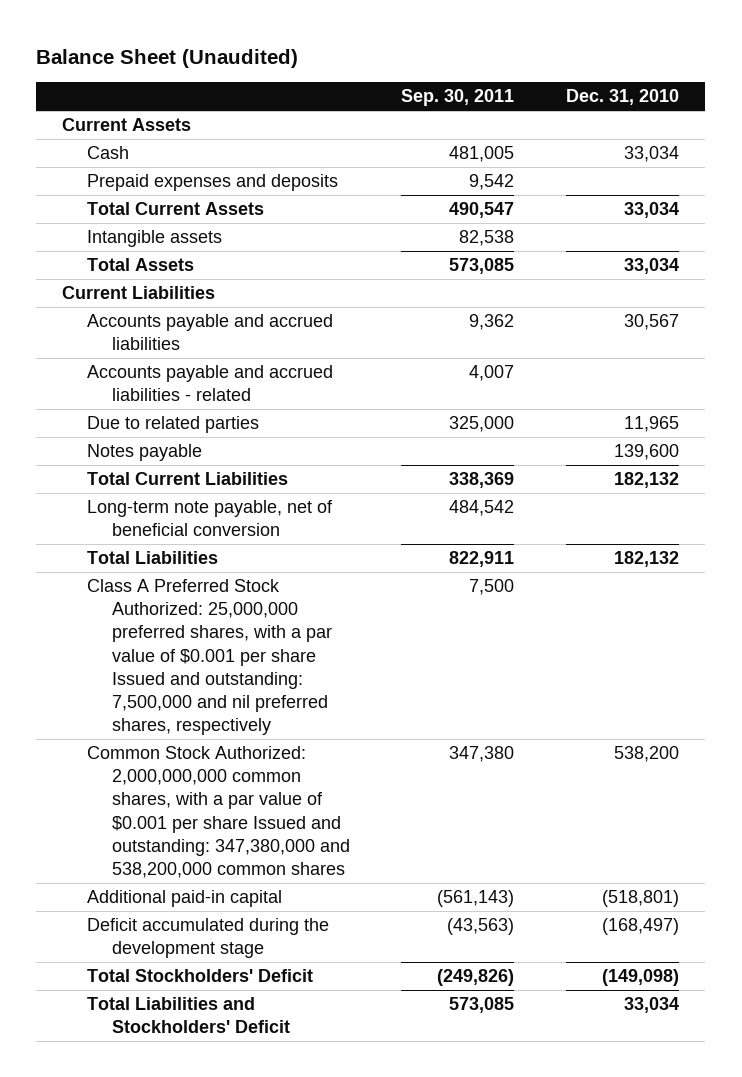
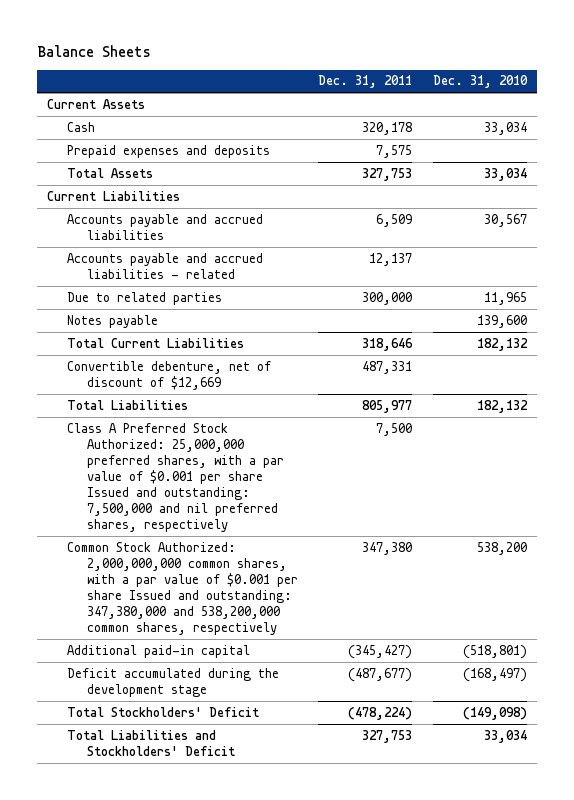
[36,49,299,69] Balance Sheet (Unaudited) -> [36,44,151,57] Balance Sheets
[401,89,515,107] Sep. 30, 2011 -> none
none -> [318,75,413,89] Dec. 31, 2011
[86,202,264,216] Total Current Assets -> none
[86,230,222,248] Intangible assets -> none
[86,500,333,537] Long-term note payable, net of beneficial conversion -> none
none -> [66,360,271,390] Convertible debenture, net of discount of $12,669
[86,746,350,878] Common Stock Authorized: 2,000,000,000 common shares, with a par value of $0.001 per share Issued and outstanding: 347,380,000 and 538,200,000 common shares -> [66,541,298,635] Common Stock Authorized: 2,000,000,000 common shares, with a par value of $0.001 per share Issued and outstanding: 347,380,000 and 538,200,000 common shares, respectively

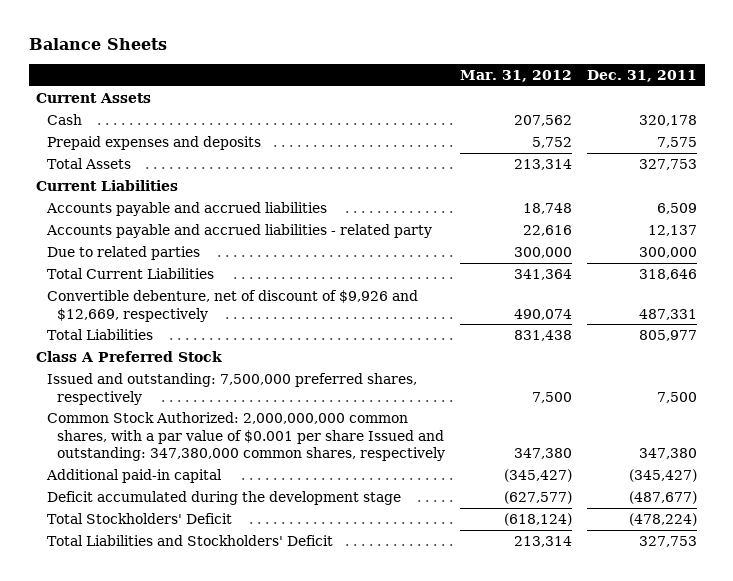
[432,75,528,89] Dec. 31, 2010 -> none
none -> [460,69,573,82] Mar. 31, 2012
[66,252,263,279] Accounts payable and accrued liabilities - related -> [45,223,432,238] Accounts payable and accrued liabilities - related party
[66,314,158,328] Notes payable -> none
[66,360,271,390] Convertible debenture, net of discount of $12,669 -> [46,289,418,322] Convertible debenture, net of discount of $9,926 and $12,669, respectively
[66,422,284,532] Class A Preferred Stock Authorized: 25,000,000 preferred shares, with a par value of $0.001 per share Issued and outstanding: 7,500,000 and nil preferred shares, respectively -> none
none -> [36,350,223,362] Class A Preferred Stock
none -> [46,372,417,405] Issued and outstanding: 7,500,000 preferred shares, respectively
[66,541,298,635] Common Stock Authorized: 2,000,000,000 common shares, with a par value of $0.001 per share Issued and outstanding: 347,380,000 and 538,200,000 common shares, respectively -> [46,411,446,462] Common Stock Authorized: 2,000,000,000 common shares, with a par value of $0.001 per share Issued and outstanding: 347,380,000 common shares, respectively

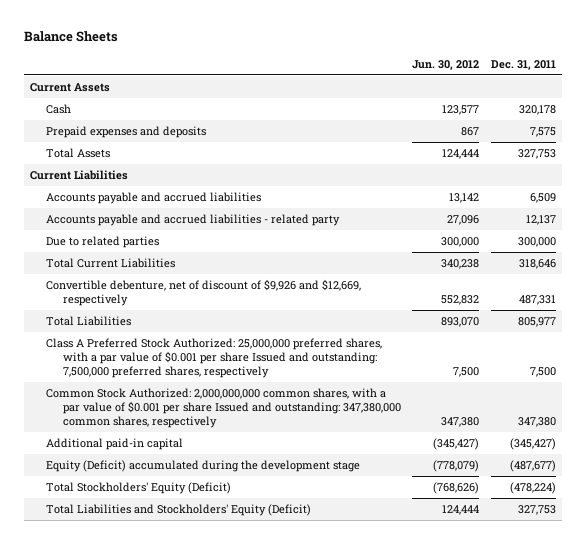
[460,69,573,82] Mar. 31, 2012 -> none
none -> [412,59,480,70] Jun. 30, 2012
[36,350,223,362] Class A Preferred Stock -> none
[46,372,417,405] Issued and outstanding: 7,500,000 preferred shares, respectively -> none
none -> [46,338,383,379] Class A Preferred Stock Authorized: 25,000,000 preferred shares, with a par value of $0.001 per share Issued and outstanding: 7,500,000 preferred shares, respectively
[46,490,401,505] Deficit accumulated during the development stage -> [46,460,361,473] Equity (Deficit) accumulated during the development stage
[46,512,232,524] Total Stockholders' Deficit -> [46,482,232,495] Total Stockholders' Equity (Deficit)
[46,534,333,546] Total Liabilities and Stockholders' Deficit -> [46,504,312,517] Total Liabilities and Stockholders' Equity (Deficit)

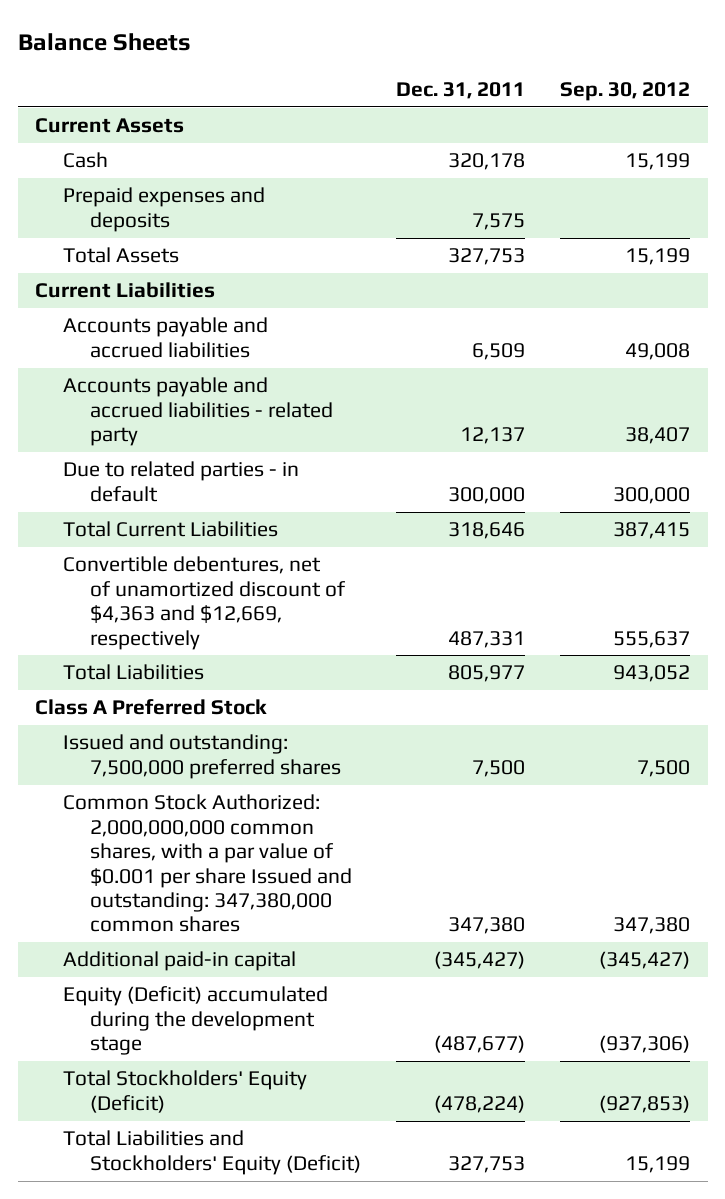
[412,59,480,70] Jun. 30, 2012 -> none
none -> [560,81,691,101] Sep. 30, 2012
[46,236,160,249] Due to related parties -> [62,461,299,502] Due to related parties - in default
[46,279,362,307] Convertible debenture, net of discount of $9,926 and $12,669, respectively -> [62,556,347,650] Convertible debentures, net of unamortized discount of $4,363 and $12,669, respectively
none -> [35,699,268,716] Class A Preferred Stock
[46,338,383,379] Class A Preferred Stock Authorized: 25,000,000 preferred shares, with a par value of $0.001 per share Issued and outstanding: 7,500,000 preferred shares, respectively -> [62,734,342,779] Issued and outstanding: 7,500,000 preferred shares
[46,388,401,429] Common Stock Authorized: 2,000,000,000 common shares, with a par value of $0.001 per share Issued and outstanding: 347,380,000 common shares, respectively -> [62,794,353,933] Common Stock Authorized: 2,000,000,000 common shares, with a par value of $0.001 per share Issued and outstanding: 347,380,000 common shares

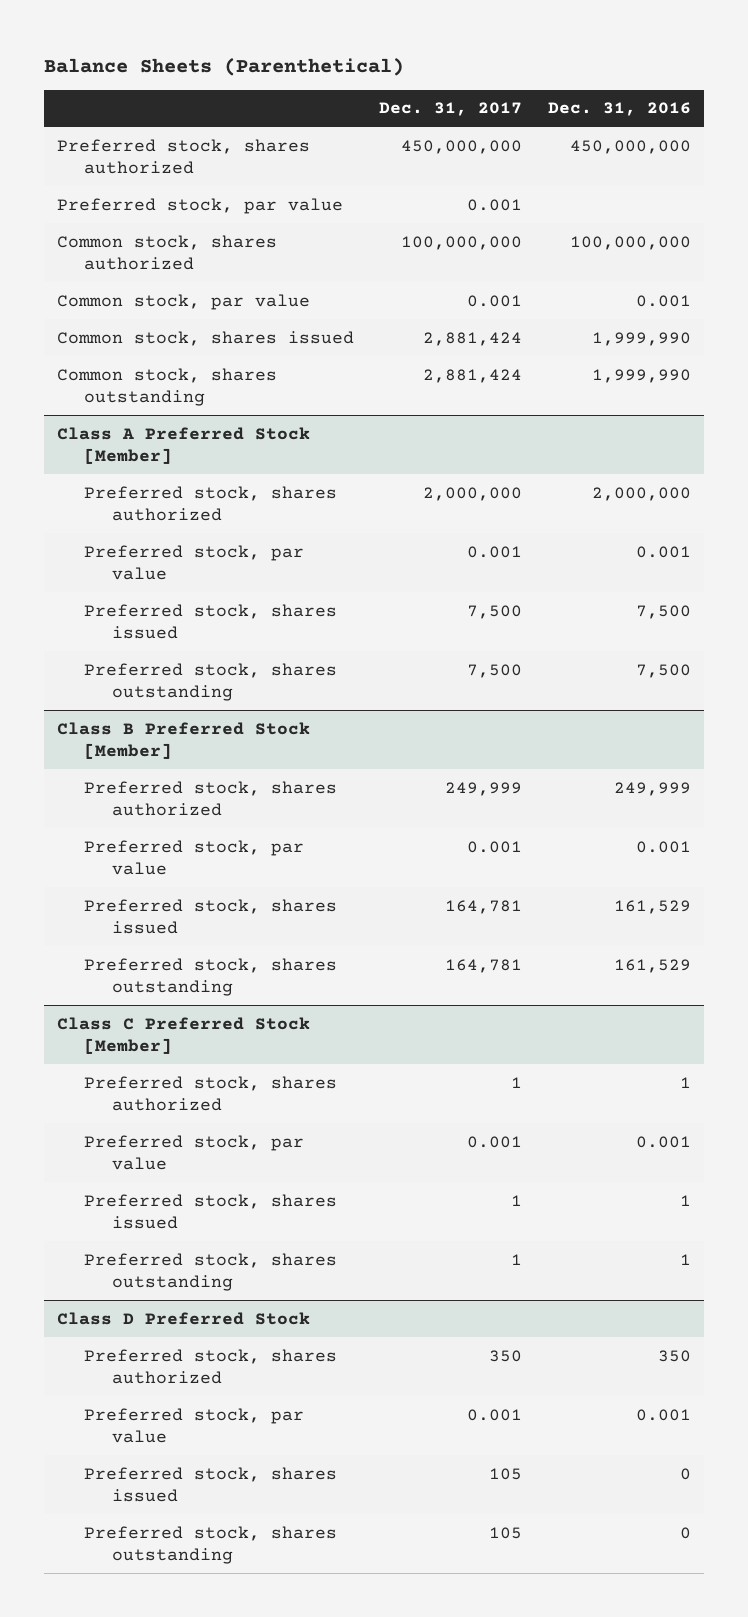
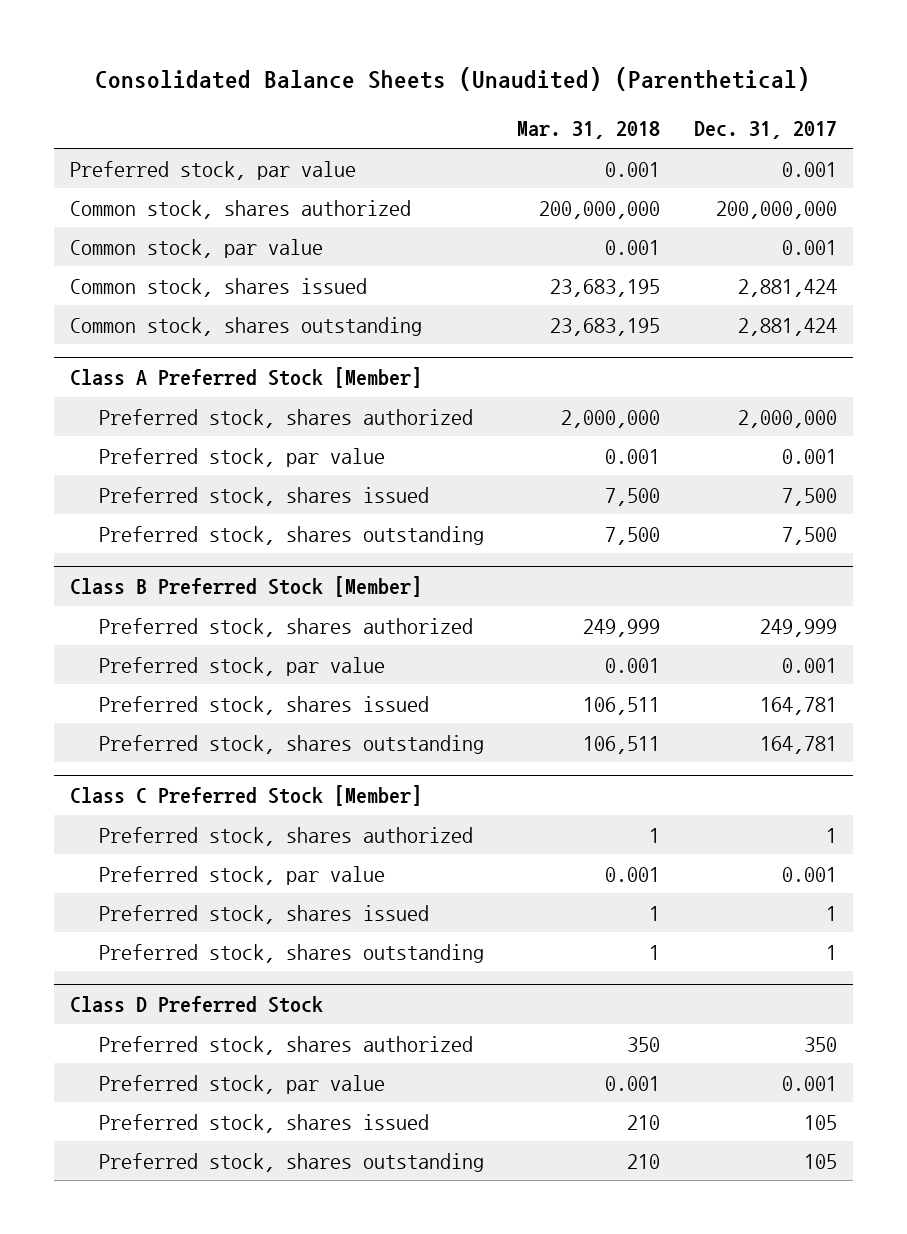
[43,57,404,76] Balance Sheets (Parenthetical) -> [95,67,811,92] Consolidated Balance Sheets (Unaudited) (Parenthetical)
[548,102,692,117] Dec. 31, 2016 -> none
none -> [517,121,661,140] Mar. 31, 2018
[56,138,310,174] Preferred stock, shares authorized -> none
[401,235,523,250] 100,000,000 -> [715,200,837,219] 200,000,000

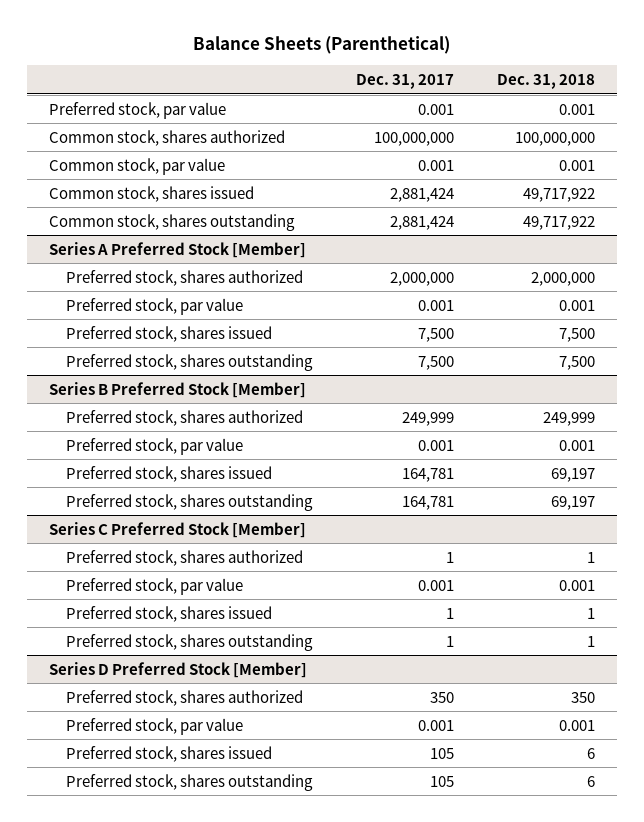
[95,67,811,92] Consolidated Balance Sheets (Unaudited) (Parenthetical) -> [193,36,451,55] Balance Sheets (Parenthetical)
[517,121,661,140] Mar. 31, 2018 -> none
none -> [497,73,596,89] Dec. 31, 2018
[715,200,837,219] 200,000,000 -> [373,131,454,146] 100,000,000
[70,367,423,389] Class A Preferred Stock [Member] -> [49,241,307,258] Series A Preferred Stock [Member]
[70,576,423,598] Class B Preferred Stock [Member] -> [49,381,307,398] Series B Preferred Stock [Member]
[70,785,423,807] Class C Preferred Stock [Member] -> [49,521,307,538] Series C Preferred Stock [Member]
[70,996,324,1014] Class D Preferred Stock -> [49,661,308,678] Series D Preferred Stock [Member]

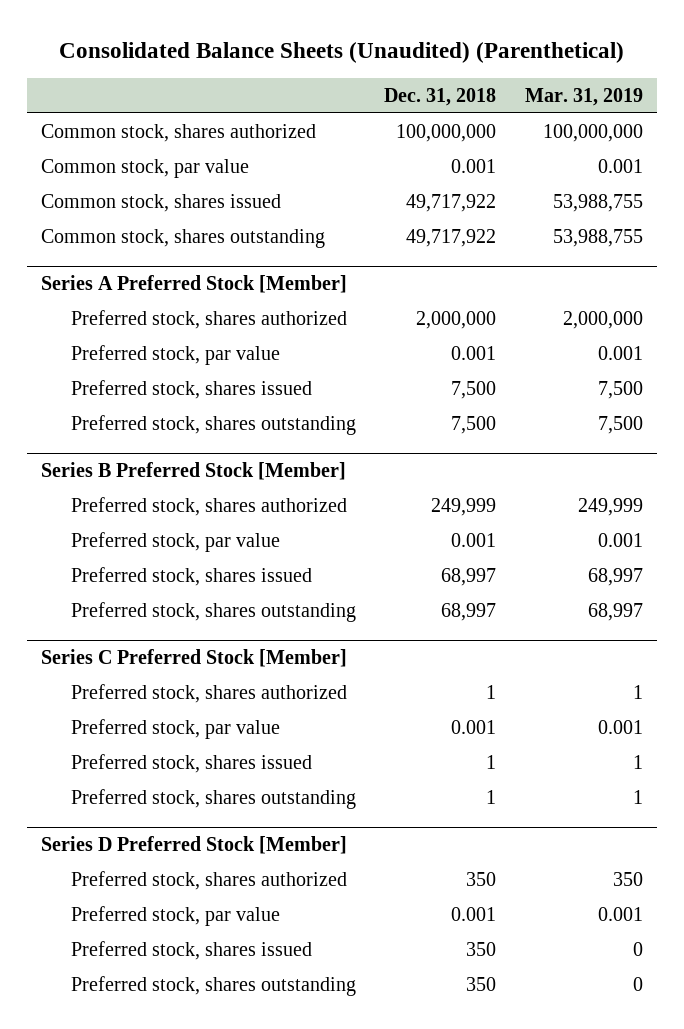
[193,36,451,55] Balance Sheets (Parenthetical) -> [58,41,624,63] Consolidated Balance Sheets (Unaudited) (Parenthetical)
[355,73,454,89] Dec. 31, 2017 -> none
none -> [524,87,643,106] Mar. 31, 2019
[49,101,227,119] Preferred stock, par value -> none
[551,467,596,482] 69,197 -> [441,567,497,586] 68,997
[551,495,596,510] 69,197 -> [441,602,497,621] 68,997
[587,747,596,759] 6 -> [466,941,497,956] 350
[587,775,596,787] 6 -> [466,976,497,991] 350

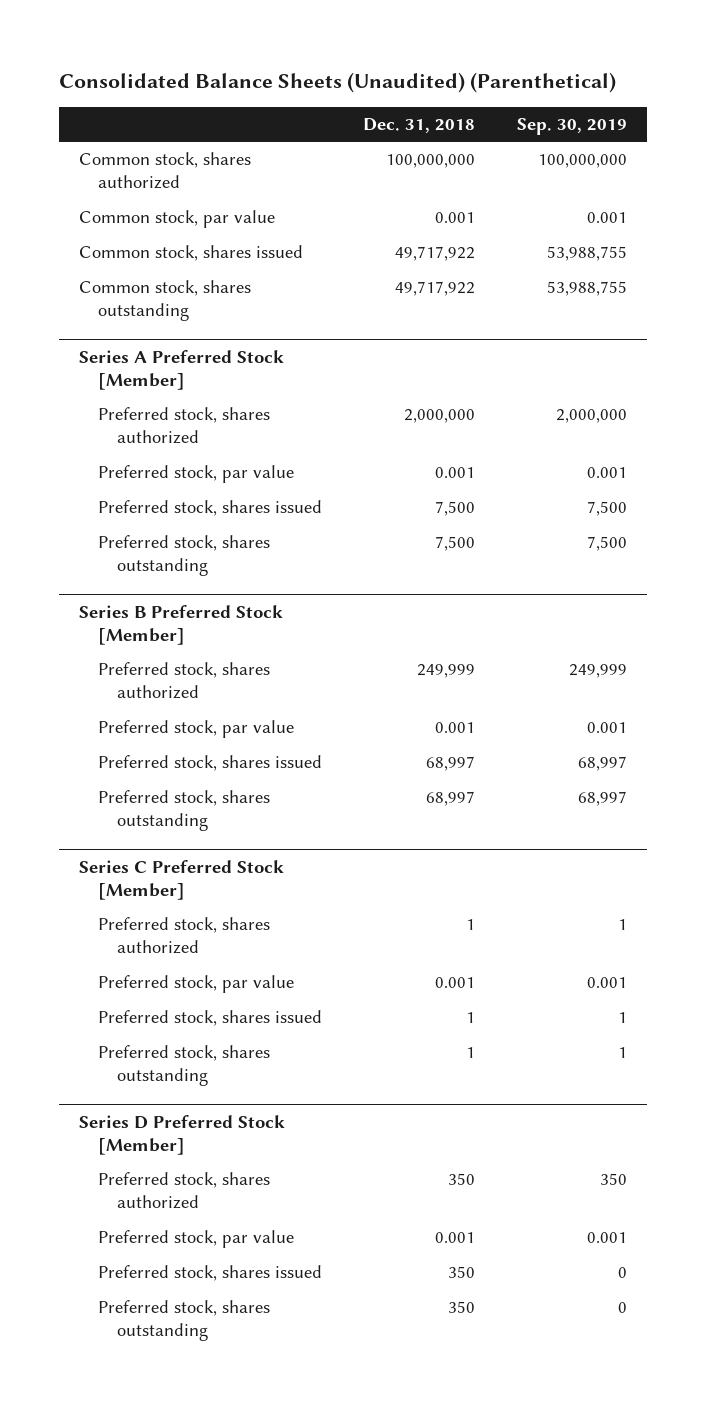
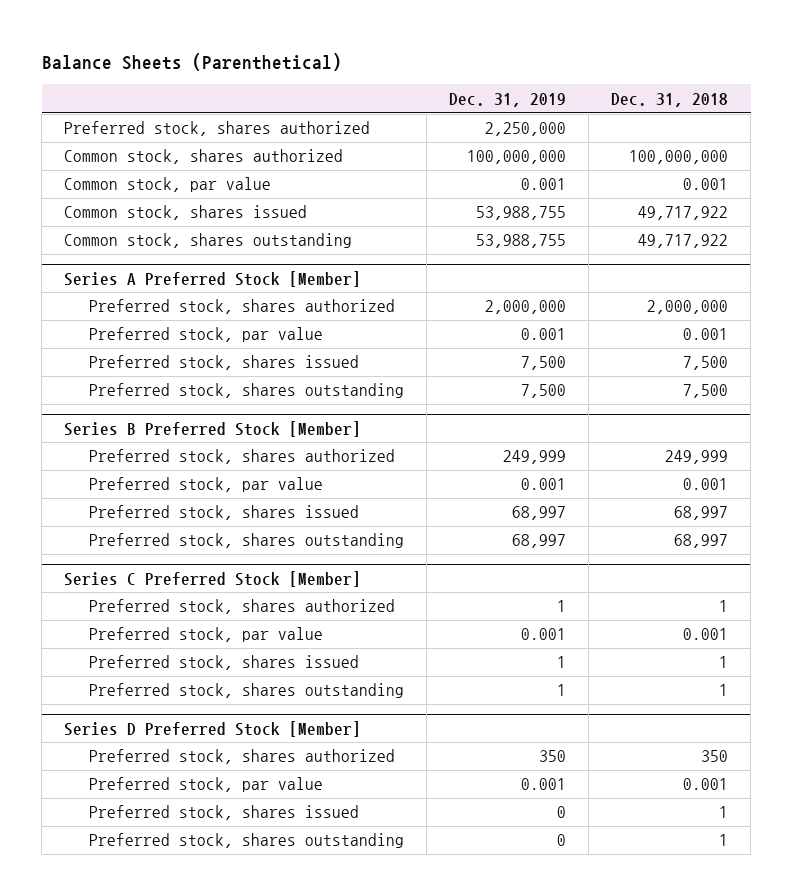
[58,71,616,93] Consolidated Balance Sheets (Unaudited) (Parenthetical) -> [41,52,342,71] Balance Sheets (Parenthetical)
[516,117,627,135] Sep. 30, 2019 -> none
none -> [448,92,566,107] Dec. 31, 2019
none -> [64,121,371,137] Preferred stock, shares authorized
[448,1266,476,1279] 350 -> [719,806,729,819] 1
[448,1301,476,1314] 350 -> [719,834,729,847] 1

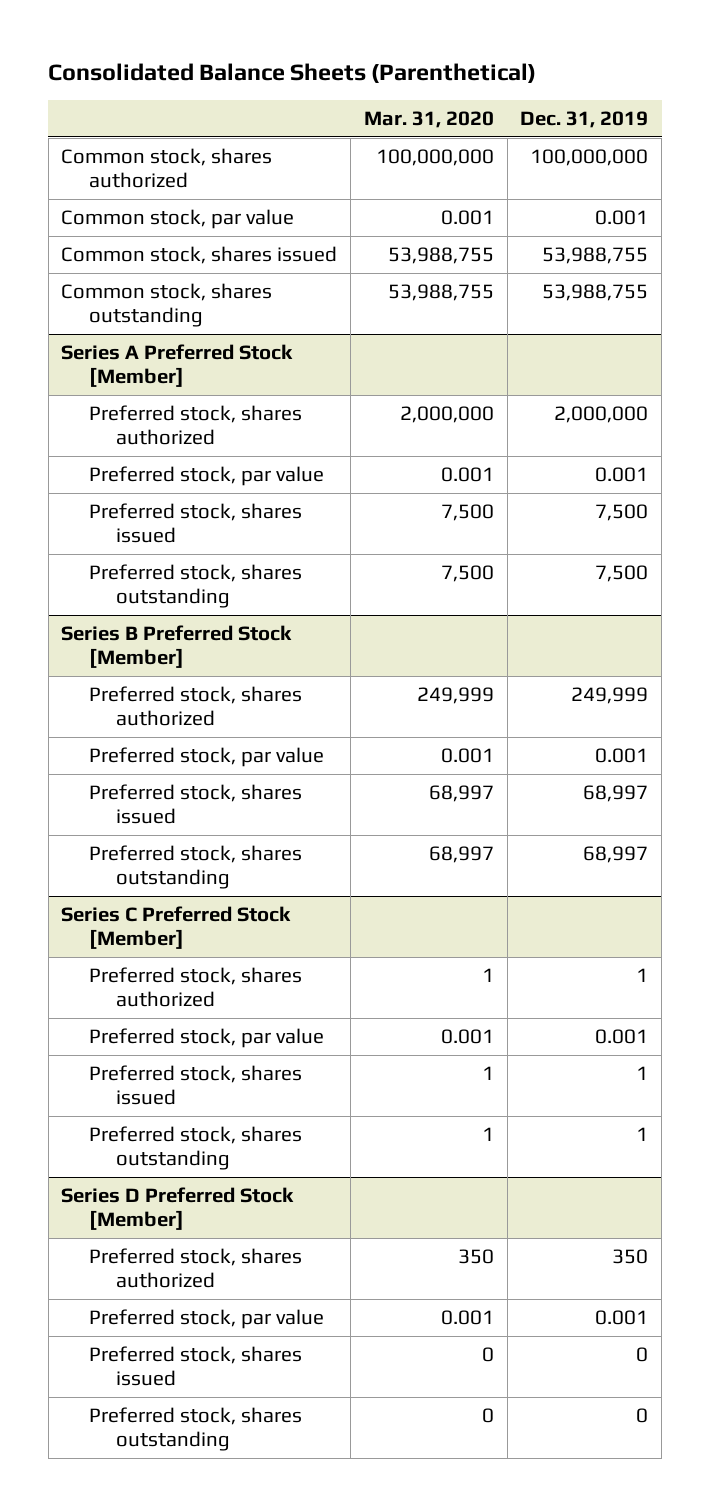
[41,52,342,71] Balance Sheets (Parenthetical) -> [48,62,537,83] Consolidated Balance Sheets (Parenthetical)
[611,92,729,107] Dec. 31, 2018 -> none
none -> [363,111,494,129] Mar. 31, 2020
[64,121,371,137] Preferred stock, shares authorized -> none

